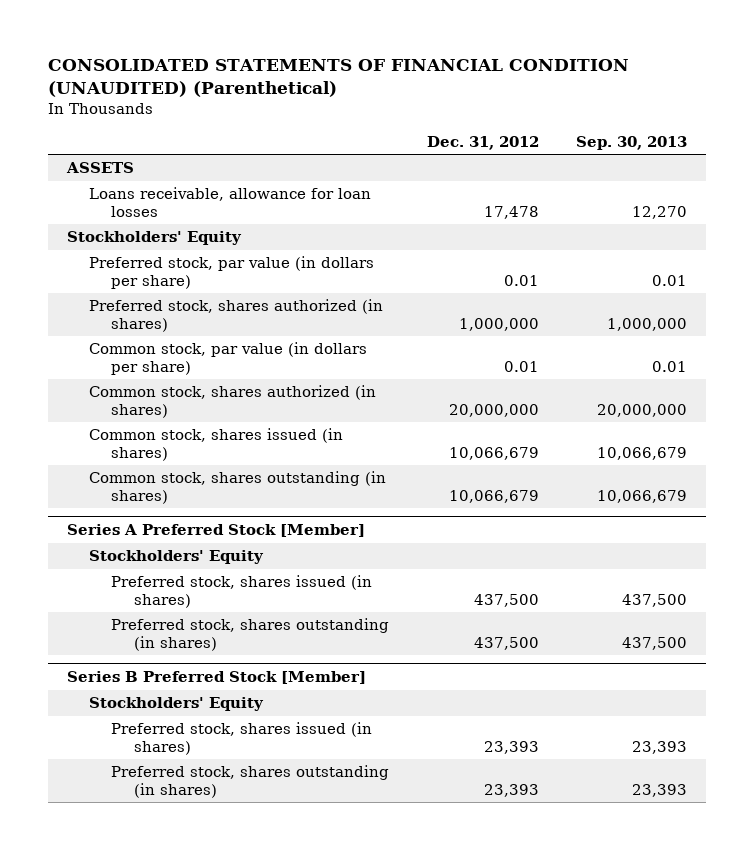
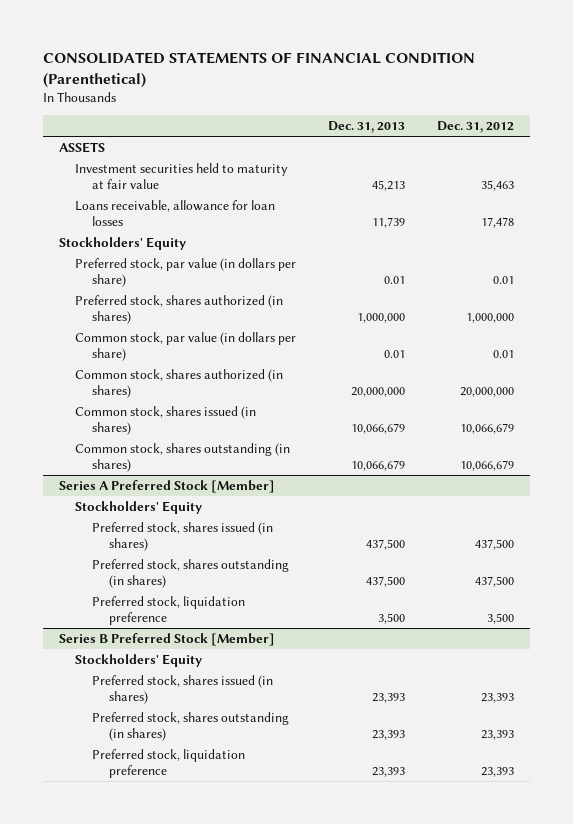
[48,59,630,97] CONSOLIDATED STATEMENTS OF FINANCIAL CONDITION (UNAUDITED) (Parenthetical) -> [42,52,475,89] CONSOLIDATED STATEMENTS OF FINANCIAL CONDITION (Parenthetical)
[576,135,688,150] Sep. 30, 2013 -> none
none -> [328,121,406,134] Dec. 31, 2013
none -> [75,162,289,190] Investment securities held to maturity at fair value
none -> [92,595,246,626] Preferred stock, liquidation preference
none -> [92,748,246,779] Preferred stock, liquidation preference

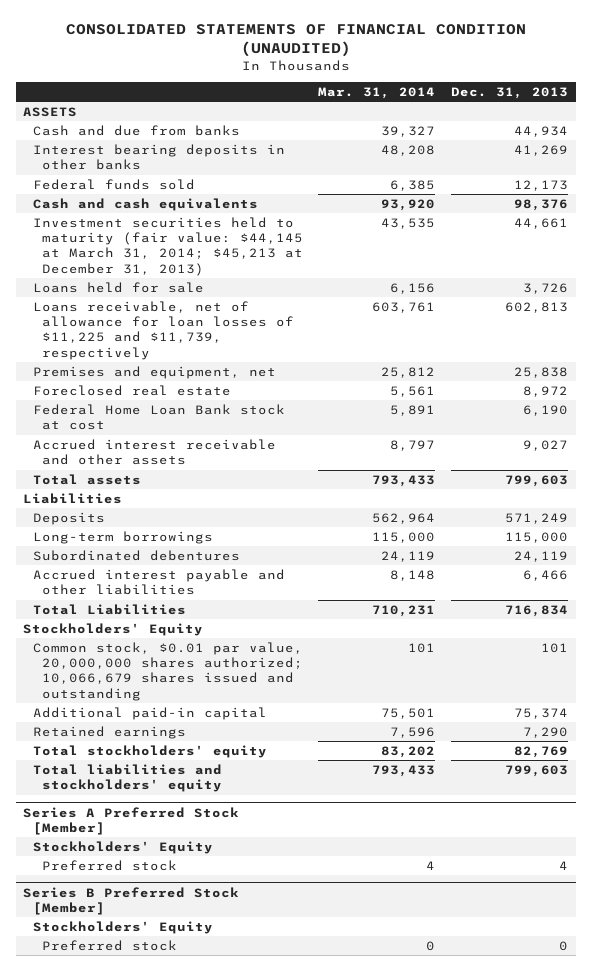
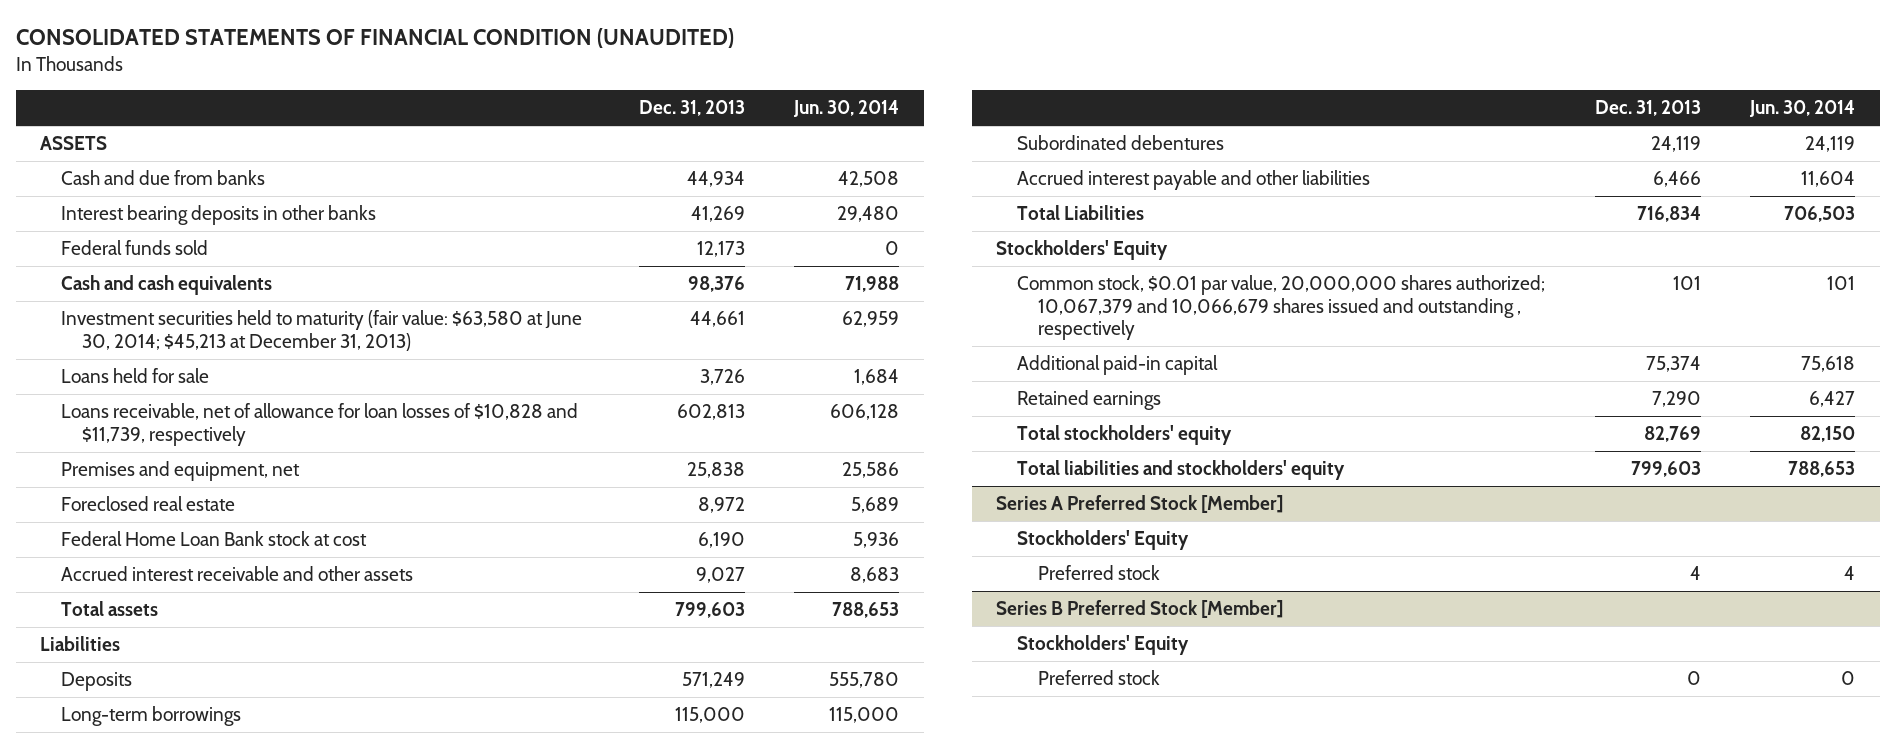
[318,86,436,99] Mar. 31, 2014 -> none
none -> [793,100,900,118] Jun. 30, 2014
[32,216,303,276] Investment securities held to maturity (fair value: $44,145 at March 31, 2014; $45,213 at December 31, 2013) -> [61,310,583,351] Investment securities held to maturity (fair value: $63,580 at June 30, 2014; $45,213 at December 31, 2013)
[32,300,294,360] Loans receivable, net of allowance for loan losses of $11,225 and $11,739, respectively -> [61,403,579,446] Loans receivable, net of allowance for loan losses of $10,828 and $11,739, respectively
[32,641,303,701] Common stock, $0.01 par value, 20,000,000 shares authorized; 10,066,679 shares issued and outstanding -> [1017,275,1546,341] Common stock, $0.01 par value, 20,000,000 shares authorized; 10,067,379 and 10,066,679 shares issued and outstanding , respectively

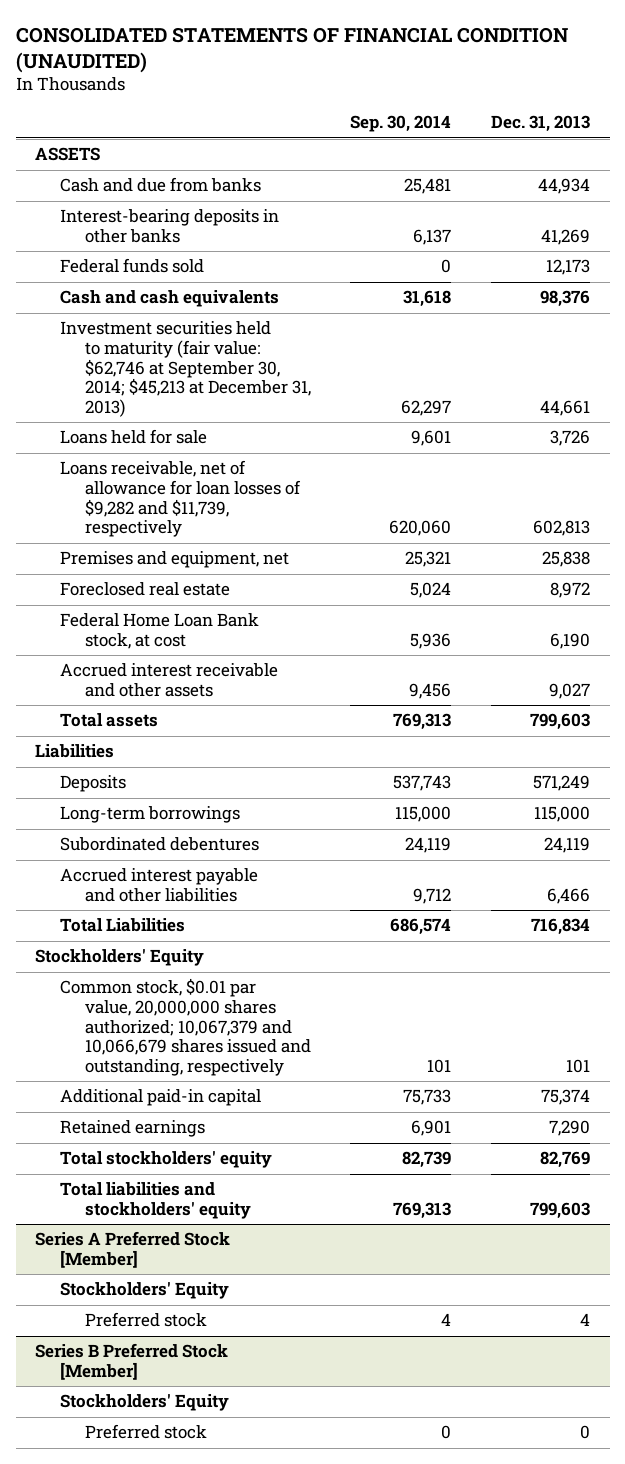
[793,100,900,118] Jun. 30, 2014 -> none
none -> [350,115,452,133] Sep. 30, 2014
[61,205,377,226] Interest bearing deposits in other banks -> [60,209,280,243] Interest-bearing deposits in other banks
[61,310,583,351] Investment securities held to maturity (fair value: $63,580 at June 30, 2014; $45,213 at December 31, 2013) -> [60,321,311,418] Investment securities held to maturity (fair value: $62,746 at September 30, 2014; $45,213 at December 31, 2013)
[61,403,579,446] Loans receivable, net of allowance for loan losses of $10,828 and $11,739, respectively -> [60,460,301,538] Loans receivable, net of allowance for loan losses of $9,282 and $11,739, respectively
[61,531,368,547] Federal Home Loan Bank stock at cost -> [60,613,260,649] Federal Home Loan Bank stock, at cost
[1017,275,1546,341] Common stock, $0.01 par value, 20,000,000 shares authorized; 10,067,379 and 10,066,679 shares issued and outstanding , respectively -> [60,978,311,1077] Common stock, $0.01 par value, 20,000,000 shares authorized; 10,067,379 and 10,066,679 shares issued and outstanding, respectively

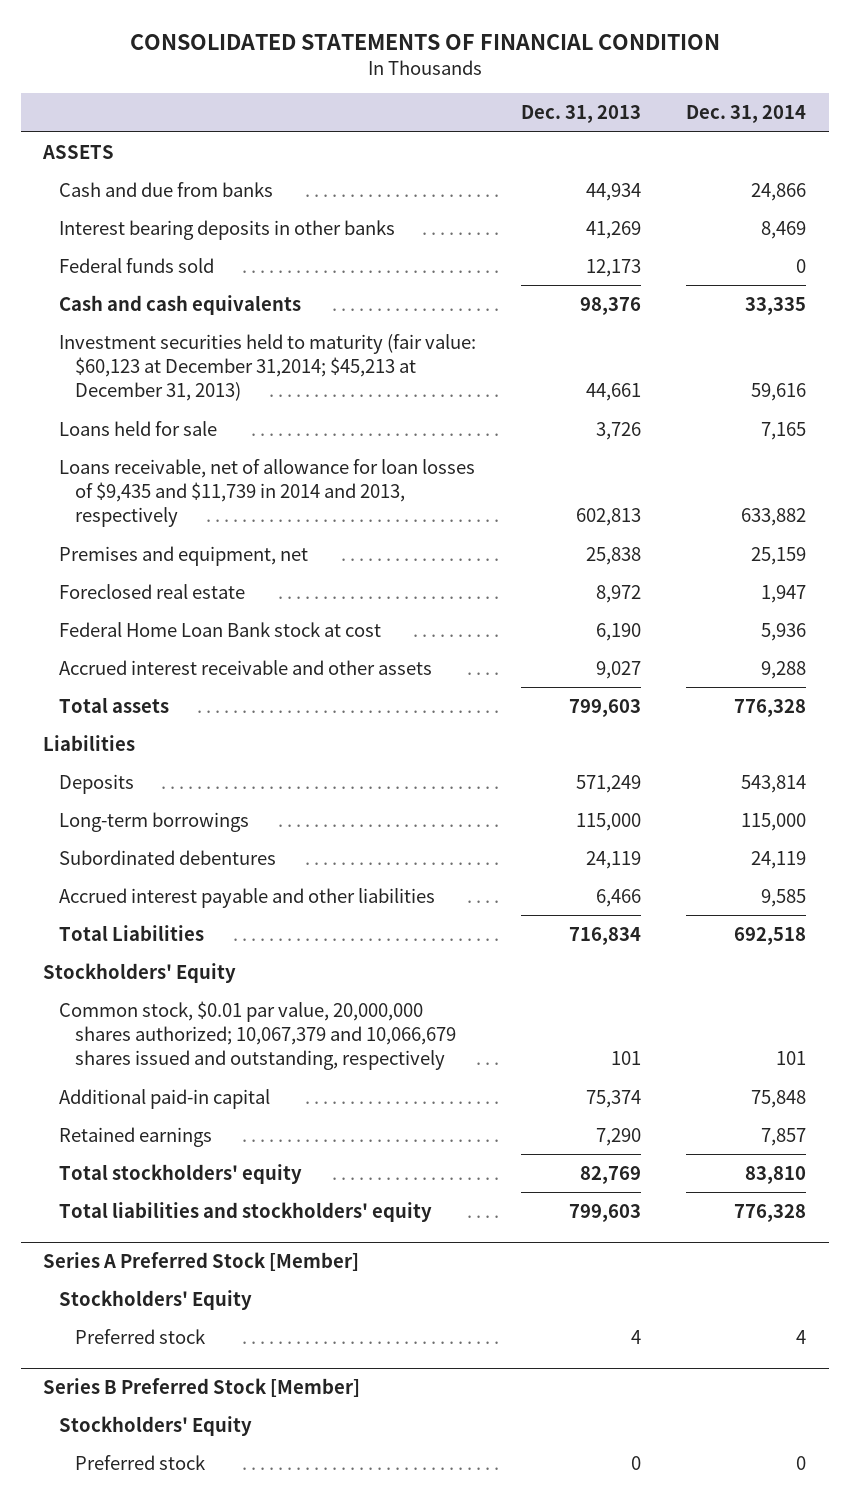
[15,26,568,73] CONSOLIDATED STATEMENTS OF FINANCIAL CONDITION (UNAUDITED) -> [129,33,720,50] CONSOLIDATED STATEMENTS OF FINANCIAL CONDITION
[350,115,452,133] Sep. 30, 2014 -> none
none -> [686,105,807,124] Dec. 31, 2014
[60,209,280,243] Interest-bearing deposits in other banks -> [59,219,396,240] Interest bearing deposits in other banks
[60,321,311,418] Investment securities held to maturity (fair value: $62,746 at September 30, 2014; $45,213 at December 31, 2013) -> [59,333,477,402] Investment securities held to maturity (fair value: $60,123 at December 31,2014; $45,213 at December 31, 2013)
[60,460,301,538] Loans receivable, net of allowance for loan losses of $9,282 and $11,739, respectively -> [59,458,476,528] Loans receivable, net of allowance for loan losses of $9,435 and $11,739 in 2014 and 2013, respectively
[60,613,260,649] Federal Home Loan Bank stock, at cost -> [59,621,382,637] Federal Home Loan Bank stock at cost

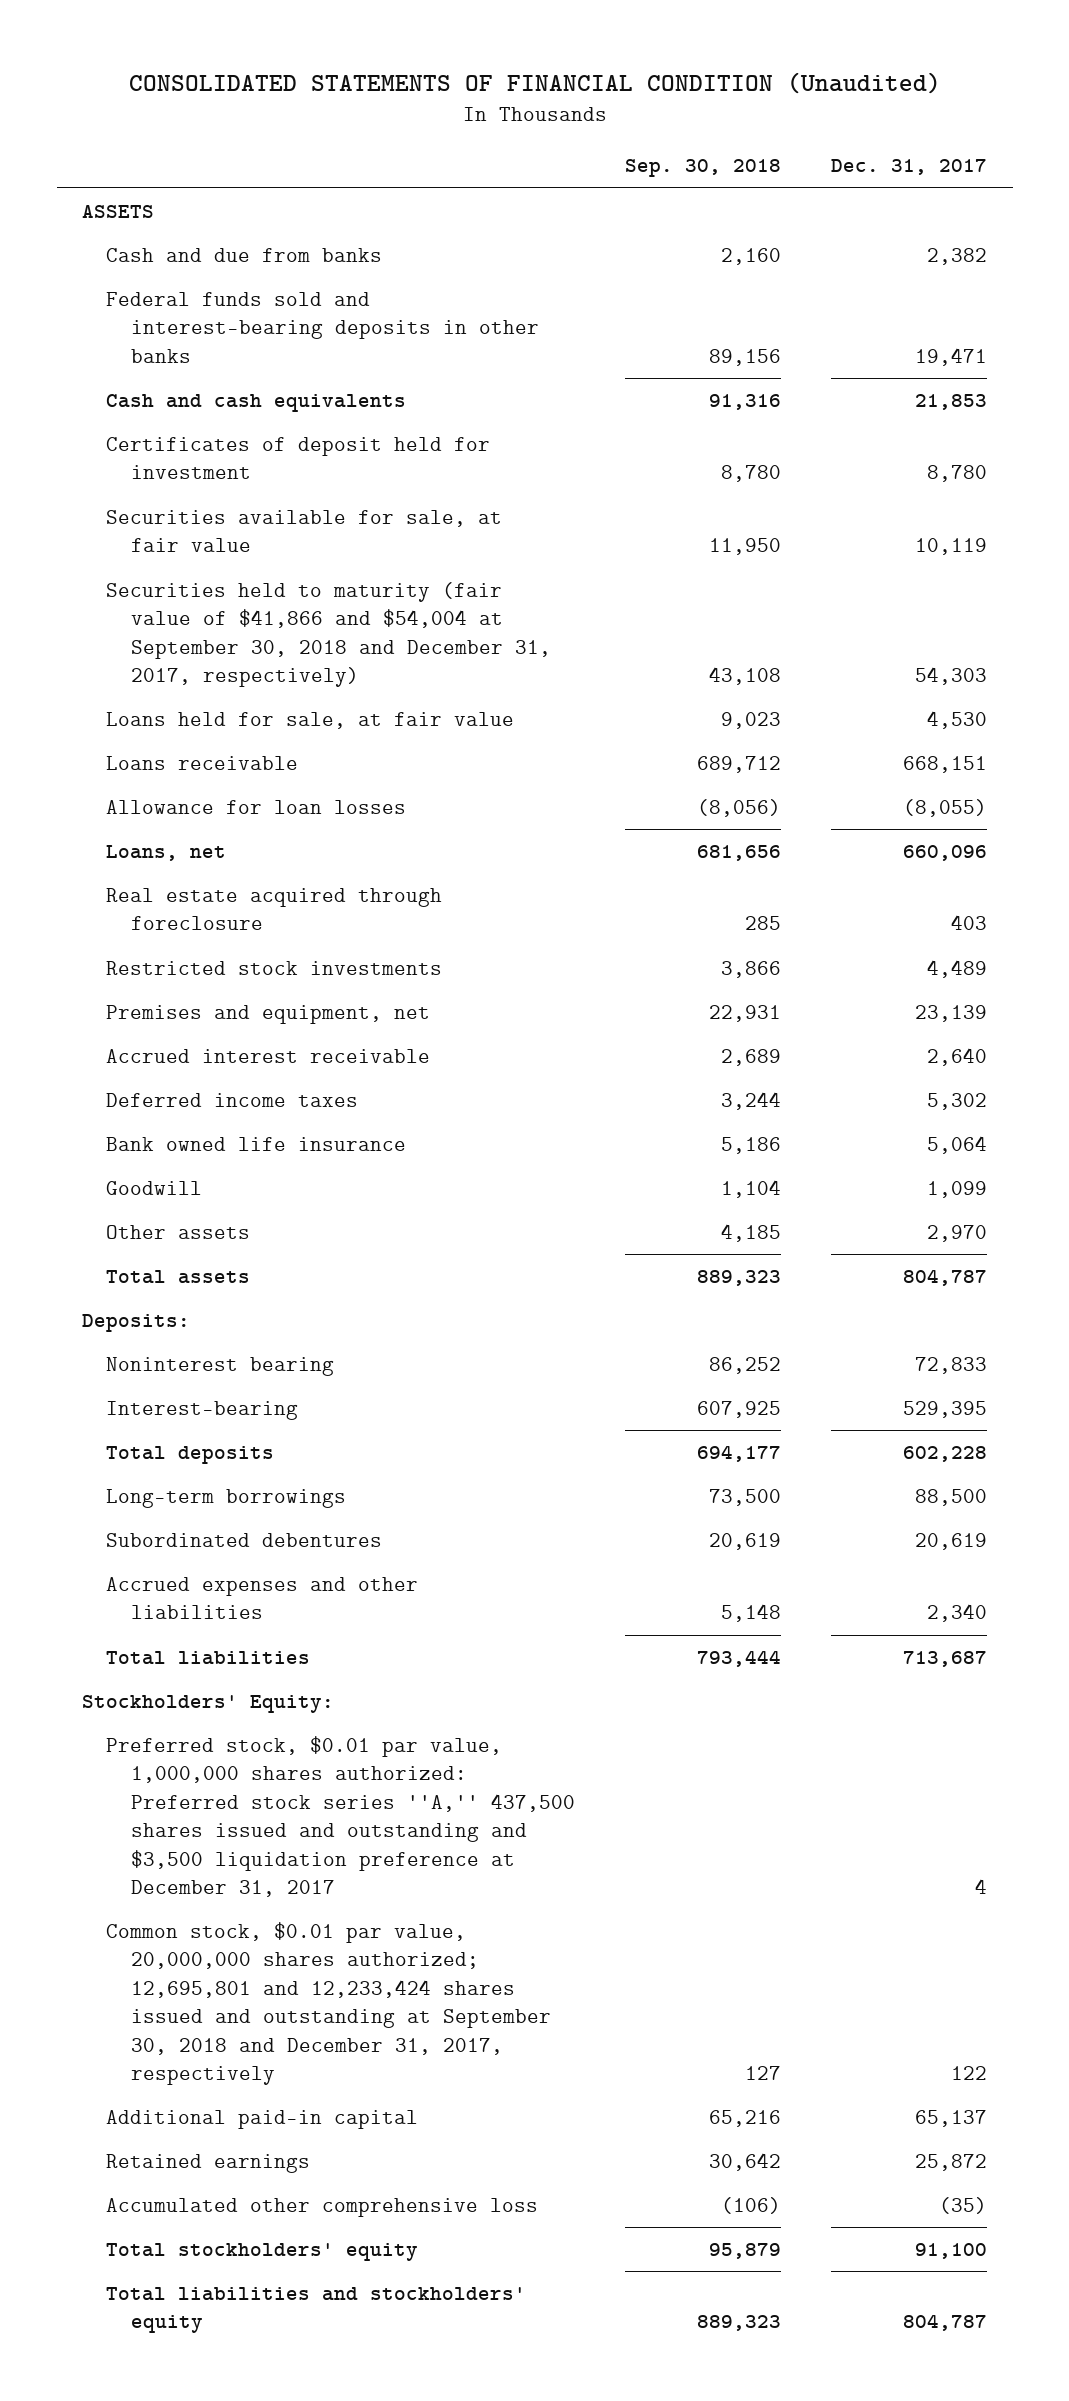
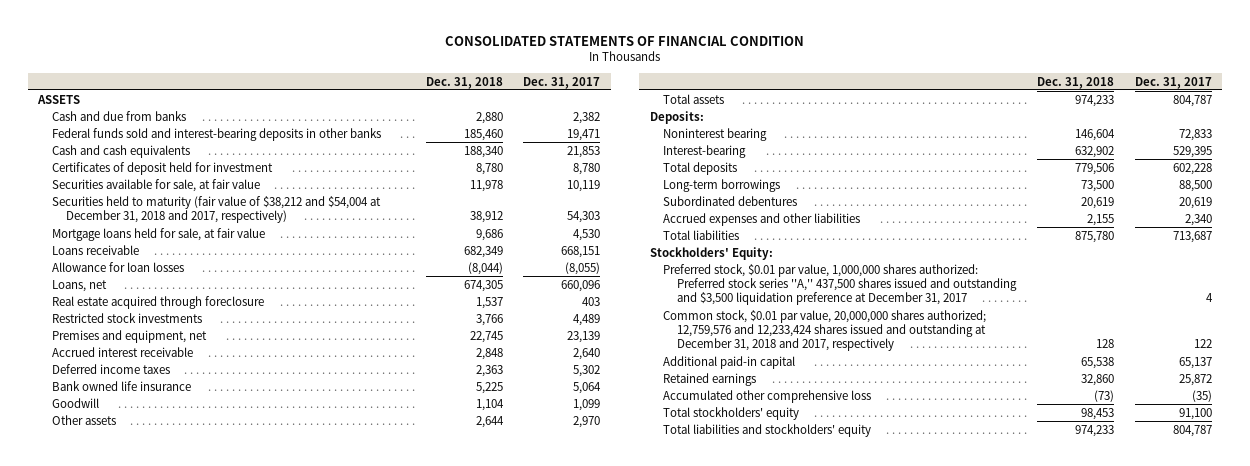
[128,72,941,95] CONSOLIDATED STATEMENTS OF FINANCIAL CONDITION (Unaudited) -> [445,35,805,46] CONSOLIDATED STATEMENTS OF FINANCIAL CONDITION
[625,159,782,178] Sep. 30, 2018 -> none
none -> [425,76,503,89] Dec. 31, 2018
[106,581,551,688] Securities held to maturity (fair value of $41,866 and $54,004 at September 30, 2018 and December 31, 2017, respectively) -> [52,195,382,224] Securities held to maturity (fair value of $38,212 and $54,004 at December 31, 2018 and 2017, respectively)
[106,711,515,729] Loans held for sale, at fair value -> [52,227,266,241] Mortgage loans held for sale, at fair value
[106,1921,551,2086] Common stock, $0.01 par value, 20,000,000 shares authorized; 12,695,801 and 12,233,424 shares issued and outstanding at September 30, 2018 and December 31, 2017, respectively -> [663,309,987,352] Common stock, $0.01 par value, 20,000,000 shares authorized; 12,759,576 and 12,233,424 shares issued and outstanding at December 31, 2018 and 2017, respectively

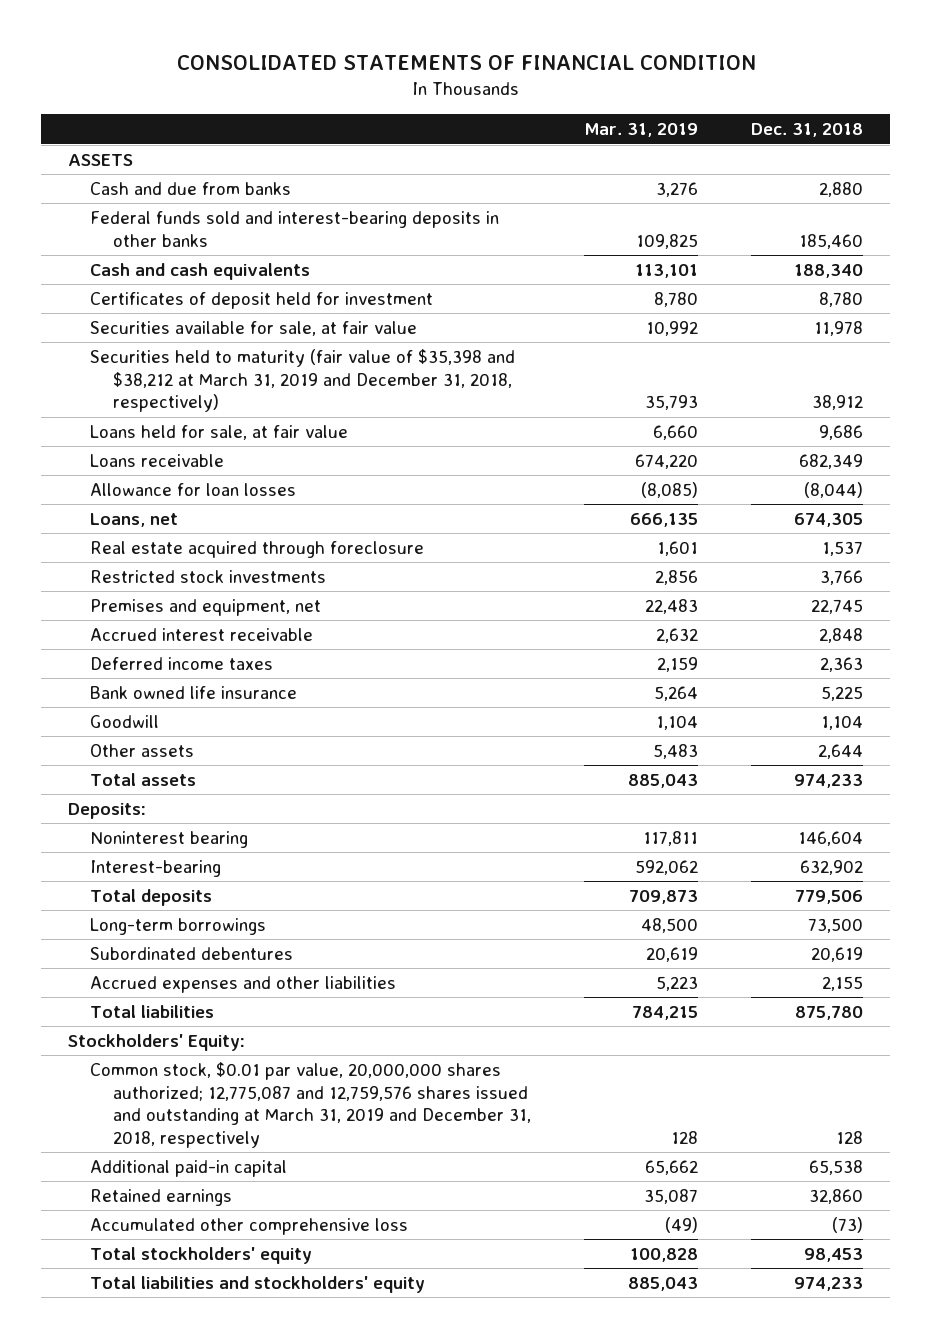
[523,76,601,89] Dec. 31, 2017 -> none
none -> [584,123,699,138] Mar. 31, 2019
[52,195,382,224] Securities held to maturity (fair value of $38,212 and $54,004 at December 31, 2018 and 2017, respectively) -> [90,349,516,413] Securities held to maturity (fair value of $35,398 and $38,212 at March 31, 2019 and December 31, 2018, respectively)
[52,227,266,241] Mortgage loans held for sale, at fair value -> [90,425,349,441] Loans held for sale, at fair value
[663,263,1018,306] Preferred stock, $0.01 par value, 1,000,000 shares authorized: Preferred stock series ''A,'' 437,500 shares issued and outstanding and $3,500 liquidation preference at December 31, 2017 -> none
[663,309,987,352] Common stock, $0.01 par value, 20,000,000 shares authorized; 12,759,576 and 12,233,424 shares issued and outstanding at December 31, 2018 and 2017, respectively -> [90,1062,532,1148] Common stock, $0.01 par value, 20,000,000 shares authorized; 12,775,087 and 12,759,576 shares issued and outstanding at March 31, 2019 and December 31, 2018, respectively

